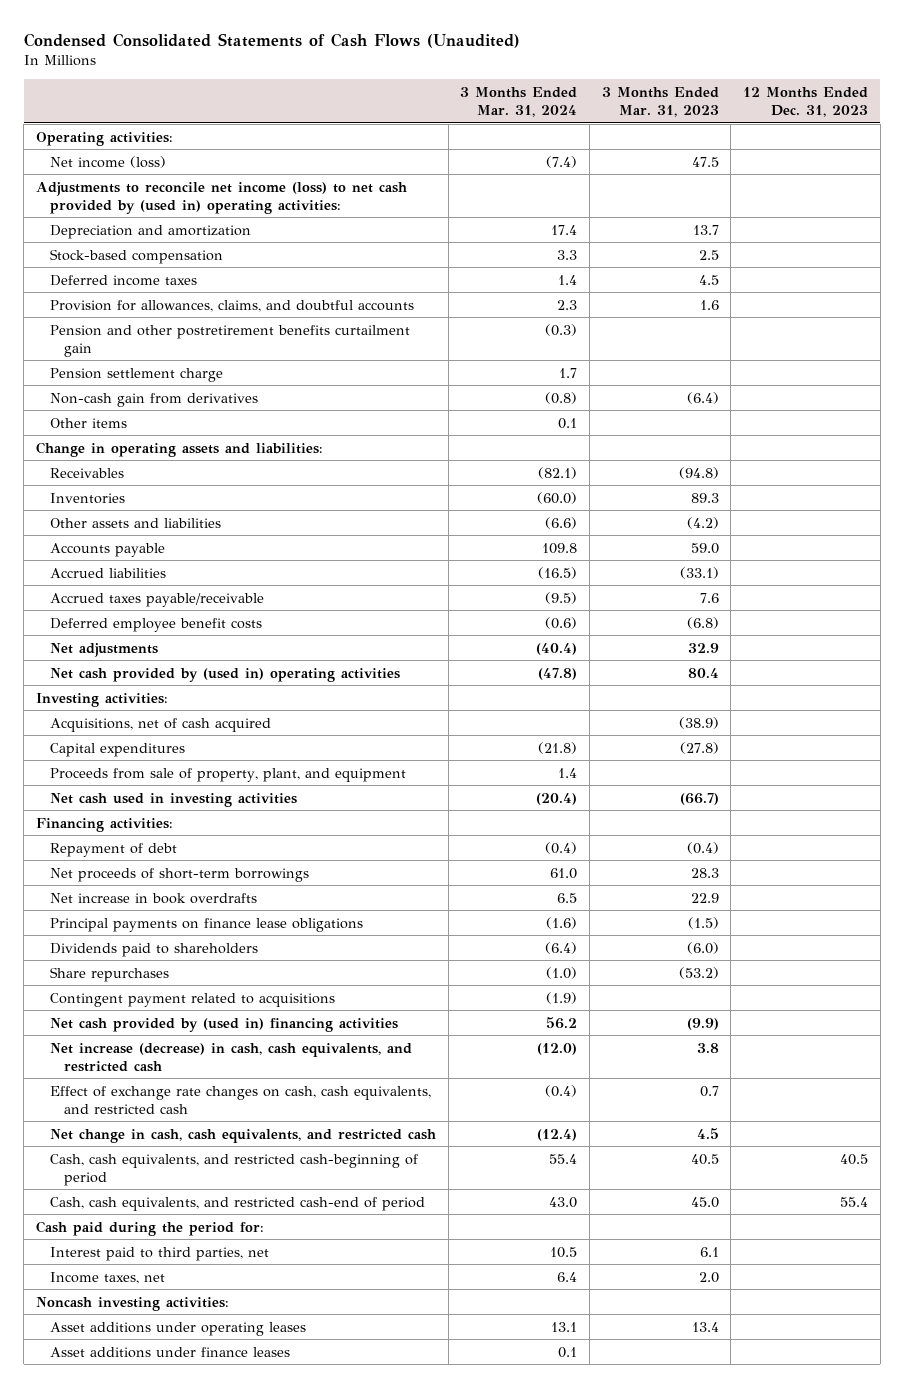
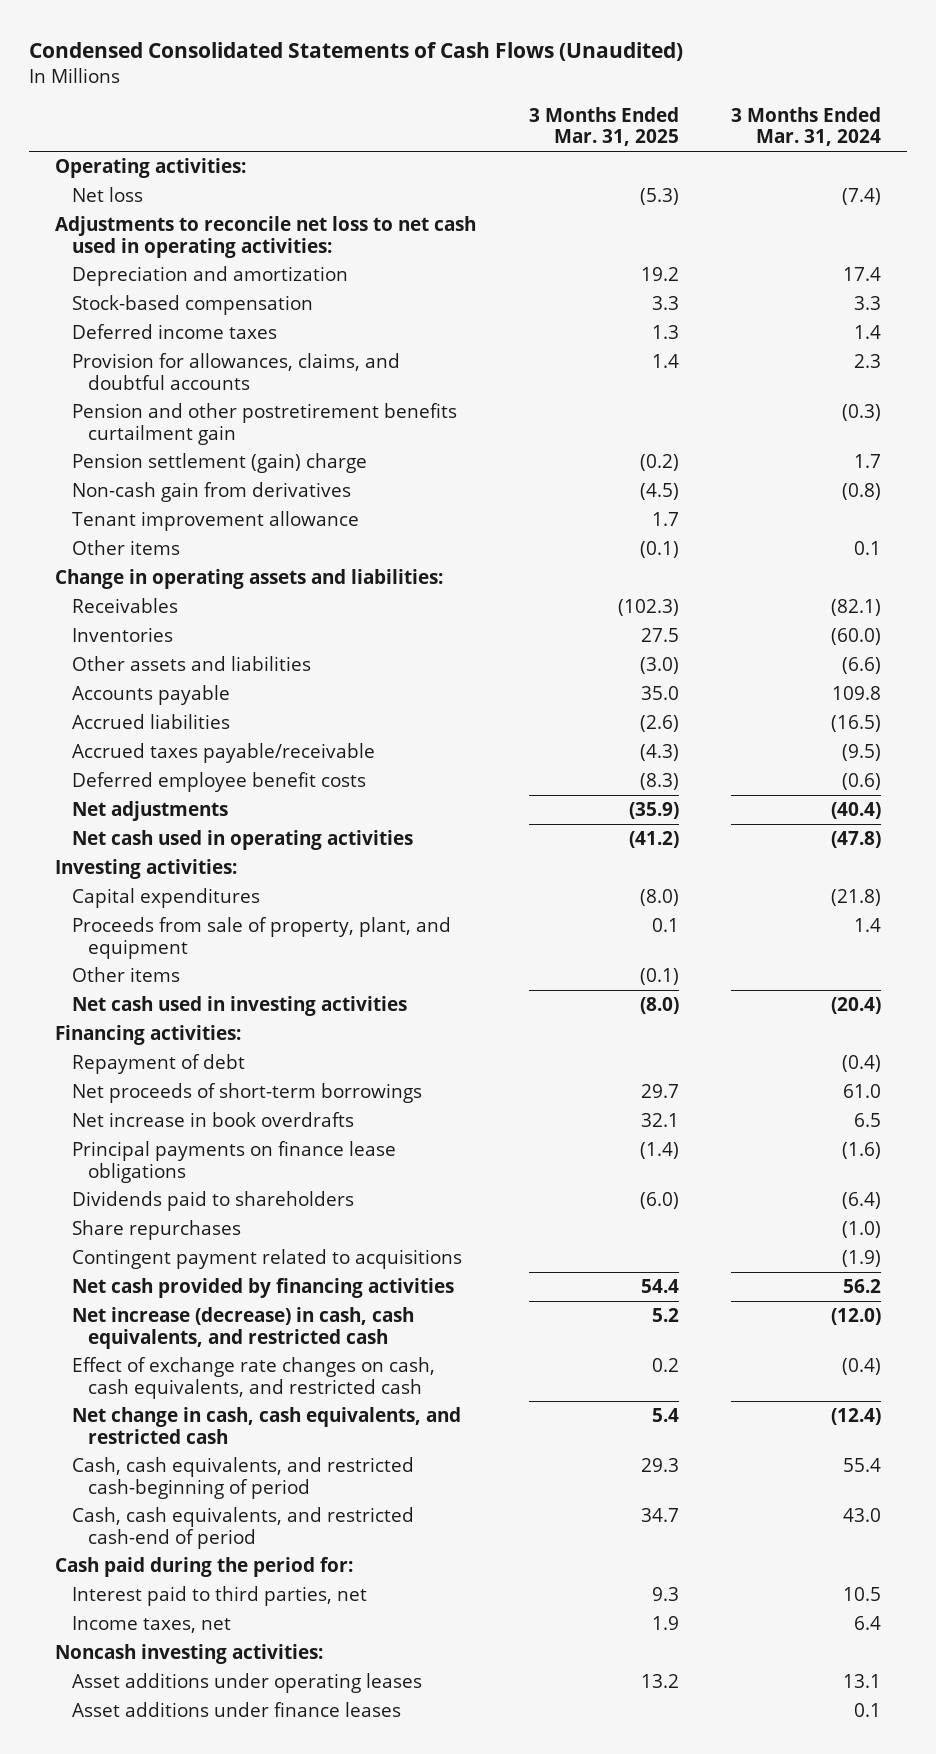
[601,86,719,118] 3 Months Ended Mar. 31, 2023 -> none
[743,86,869,118] 12 Months Ended Dec. 31, 2023 -> none
none -> [528,106,679,147] 3 Months Ended Mar. 31, 2025
[49,155,166,168] Net income (loss) -> [71,186,143,202] Net loss
[35,181,407,214] Adjustments to reconcile net income (loss) to net cash provided by (used in) operating activities: -> [55,215,477,258] Adjustments to reconcile net loss to net cash used in operating activities:
[49,367,223,382] Pension settlement charge -> [71,452,367,473] Pension settlement (gain) charge
none -> [71,510,359,531] Tenant improvement allowance
[49,667,400,682] Net cash provided by (used in) operating activities -> [71,829,413,850] Net cash used in operating activities
[49,717,271,732] Acquisitions, net of cash acquired -> none
none -> [71,966,180,982] Other items
[49,1017,398,1032] Net cash provided by (used in) financing activities -> [71,1277,454,1298] Net cash provided by financing activities

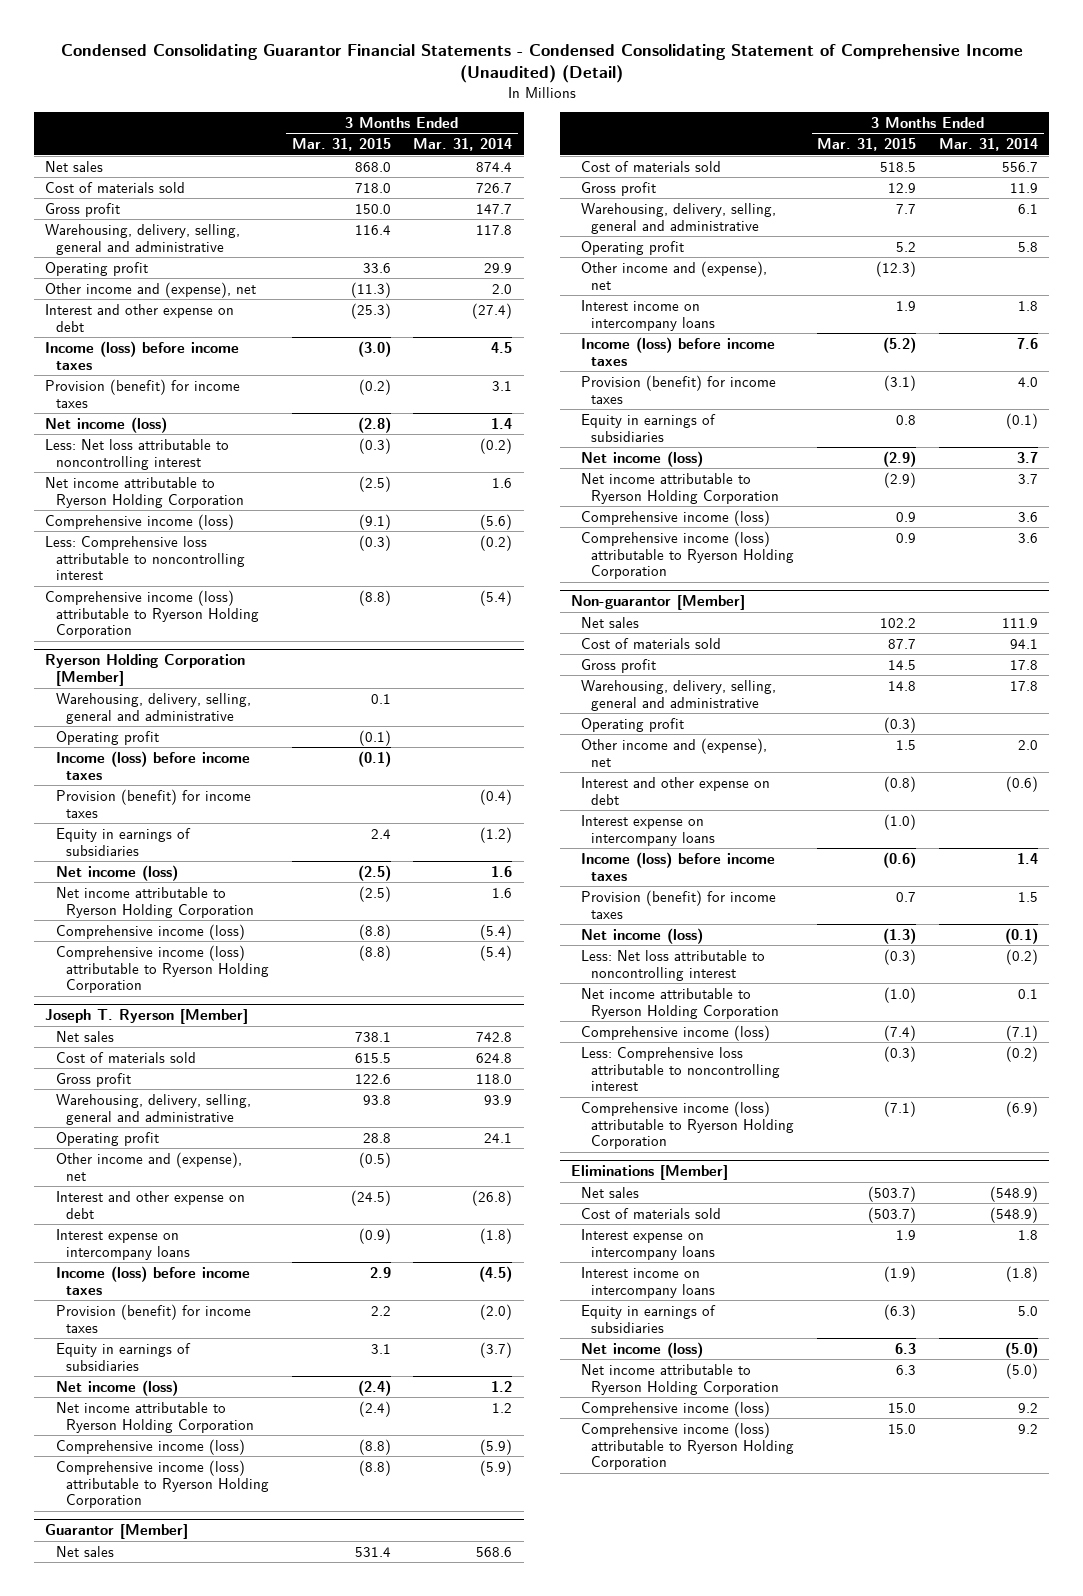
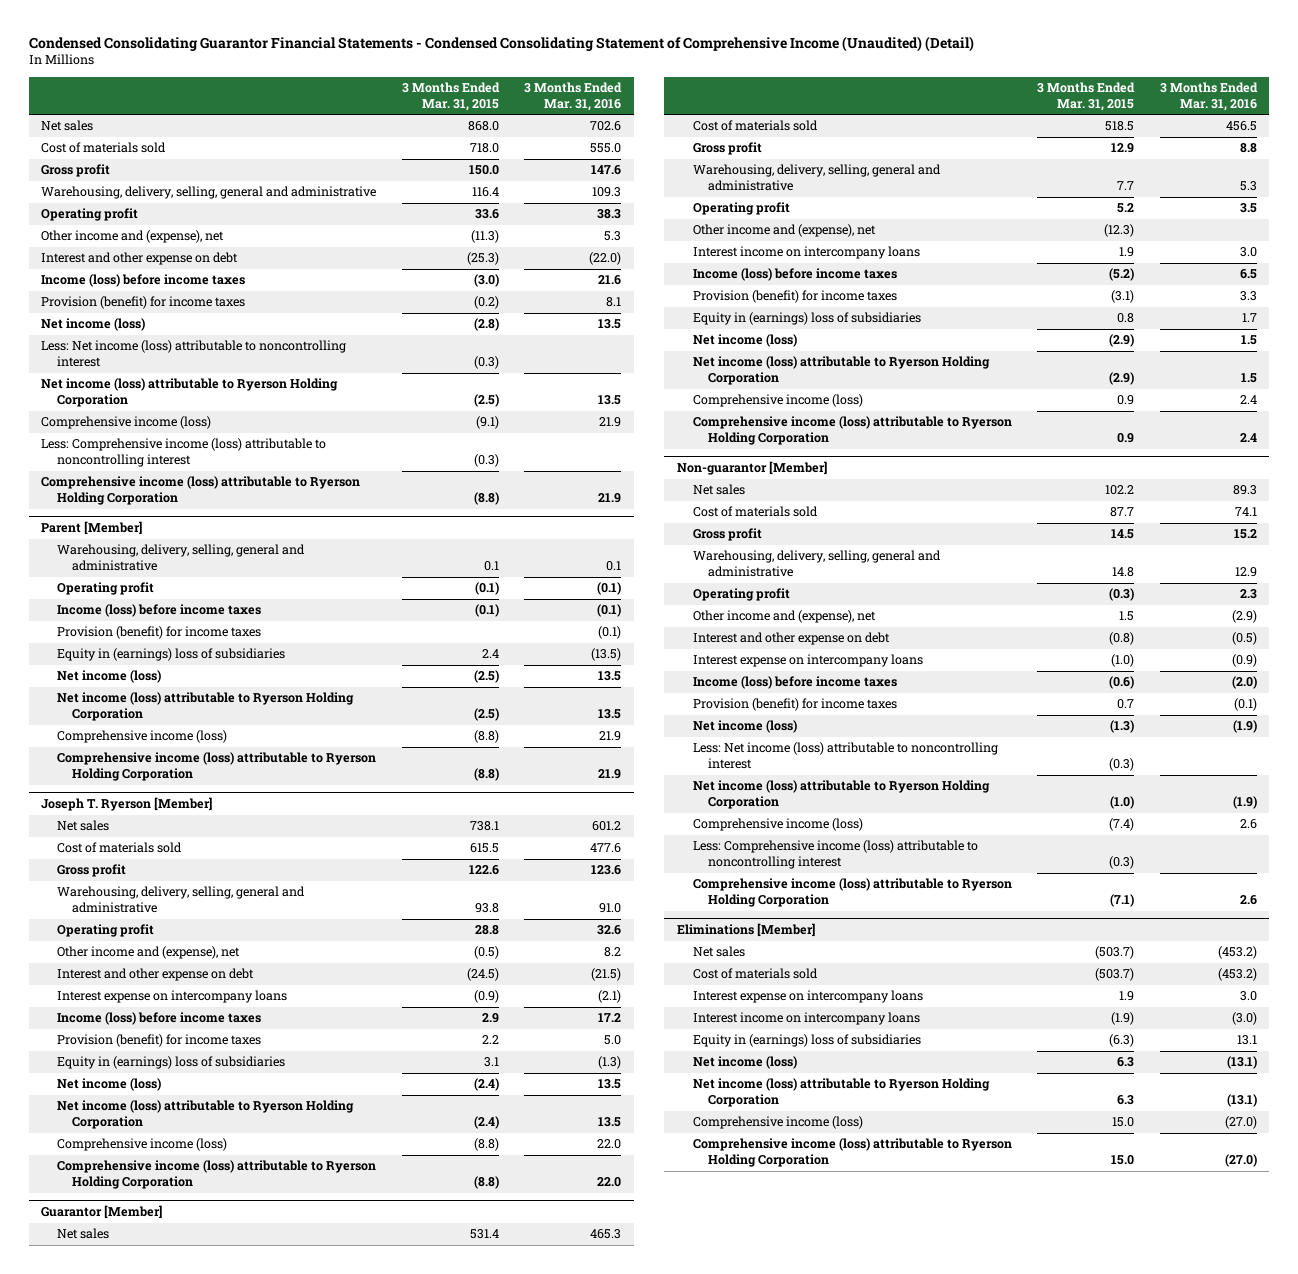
[413,138,513,152] Mar. 31, 2014 -> none
none -> [523,81,622,111] 3 Months Ended Mar. 31, 2016
[45,438,230,470] Less: Net loss attributable to noncontrolling interest -> [41,340,347,368] Less: Net income (loss) attributable to noncontrolling interest
[45,476,244,508] Net income attributable to Ryerson Holding Corporation -> [41,378,339,408] Net income (loss) attributable to Ryerson Holding Corporation
[45,535,245,581] Less: Comprehensive loss attributable to noncontrolling interest -> [41,438,327,468] Less: Comprehensive income (loss) attributable to noncontrolling interest
[45,654,246,686] Ryerson Holding Corporation [Member] -> [41,521,143,536] Parent [Member]
[55,827,191,856] Equity in earnings of subsidiaries -> [56,648,285,662] Equity in (earnings) loss of subsidiaries
[55,886,254,918] Net income attributable to Ryerson Holding Corporation -> [56,692,354,722] Net income (loss) attributable to Ryerson Holding Corporation
[55,1342,191,1371] Equity in earnings of subsidiaries -> [56,1056,285,1070] Equity in (earnings) loss of subsidiaries
[55,1401,254,1433] Net income attributable to Ryerson Holding Corporation -> [56,1100,354,1130] Net income (loss) attributable to Ryerson Holding Corporation
[581,413,717,442] Equity in earnings of subsidiaries -> [692,312,921,326] Equity in (earnings) loss of subsidiaries
[581,472,780,504] Net income attributable to Ryerson Holding Corporation -> [692,356,990,386] Net income (loss) attributable to Ryerson Holding Corporation
[581,949,766,981] Less: Net loss attributable to noncontrolling interest -> [692,742,998,770] Less: Net income (loss) attributable to noncontrolling interest
[581,987,780,1019] Net income attributable to Ryerson Holding Corporation -> [692,780,990,810] Net income (loss) attributable to Ryerson Holding Corporation
[581,1046,781,1092] Less: Comprehensive loss attributable to noncontrolling interest -> [692,840,978,870] Less: Comprehensive income (loss) attributable to noncontrolling interest
[581,1304,717,1333] Equity in earnings of subsidiaries -> [692,1034,921,1048] Equity in (earnings) loss of subsidiaries
[581,1363,780,1395] Net income attributable to Ryerson Holding Corporation -> [692,1078,990,1108] Net income (loss) attributable to Ryerson Holding Corporation

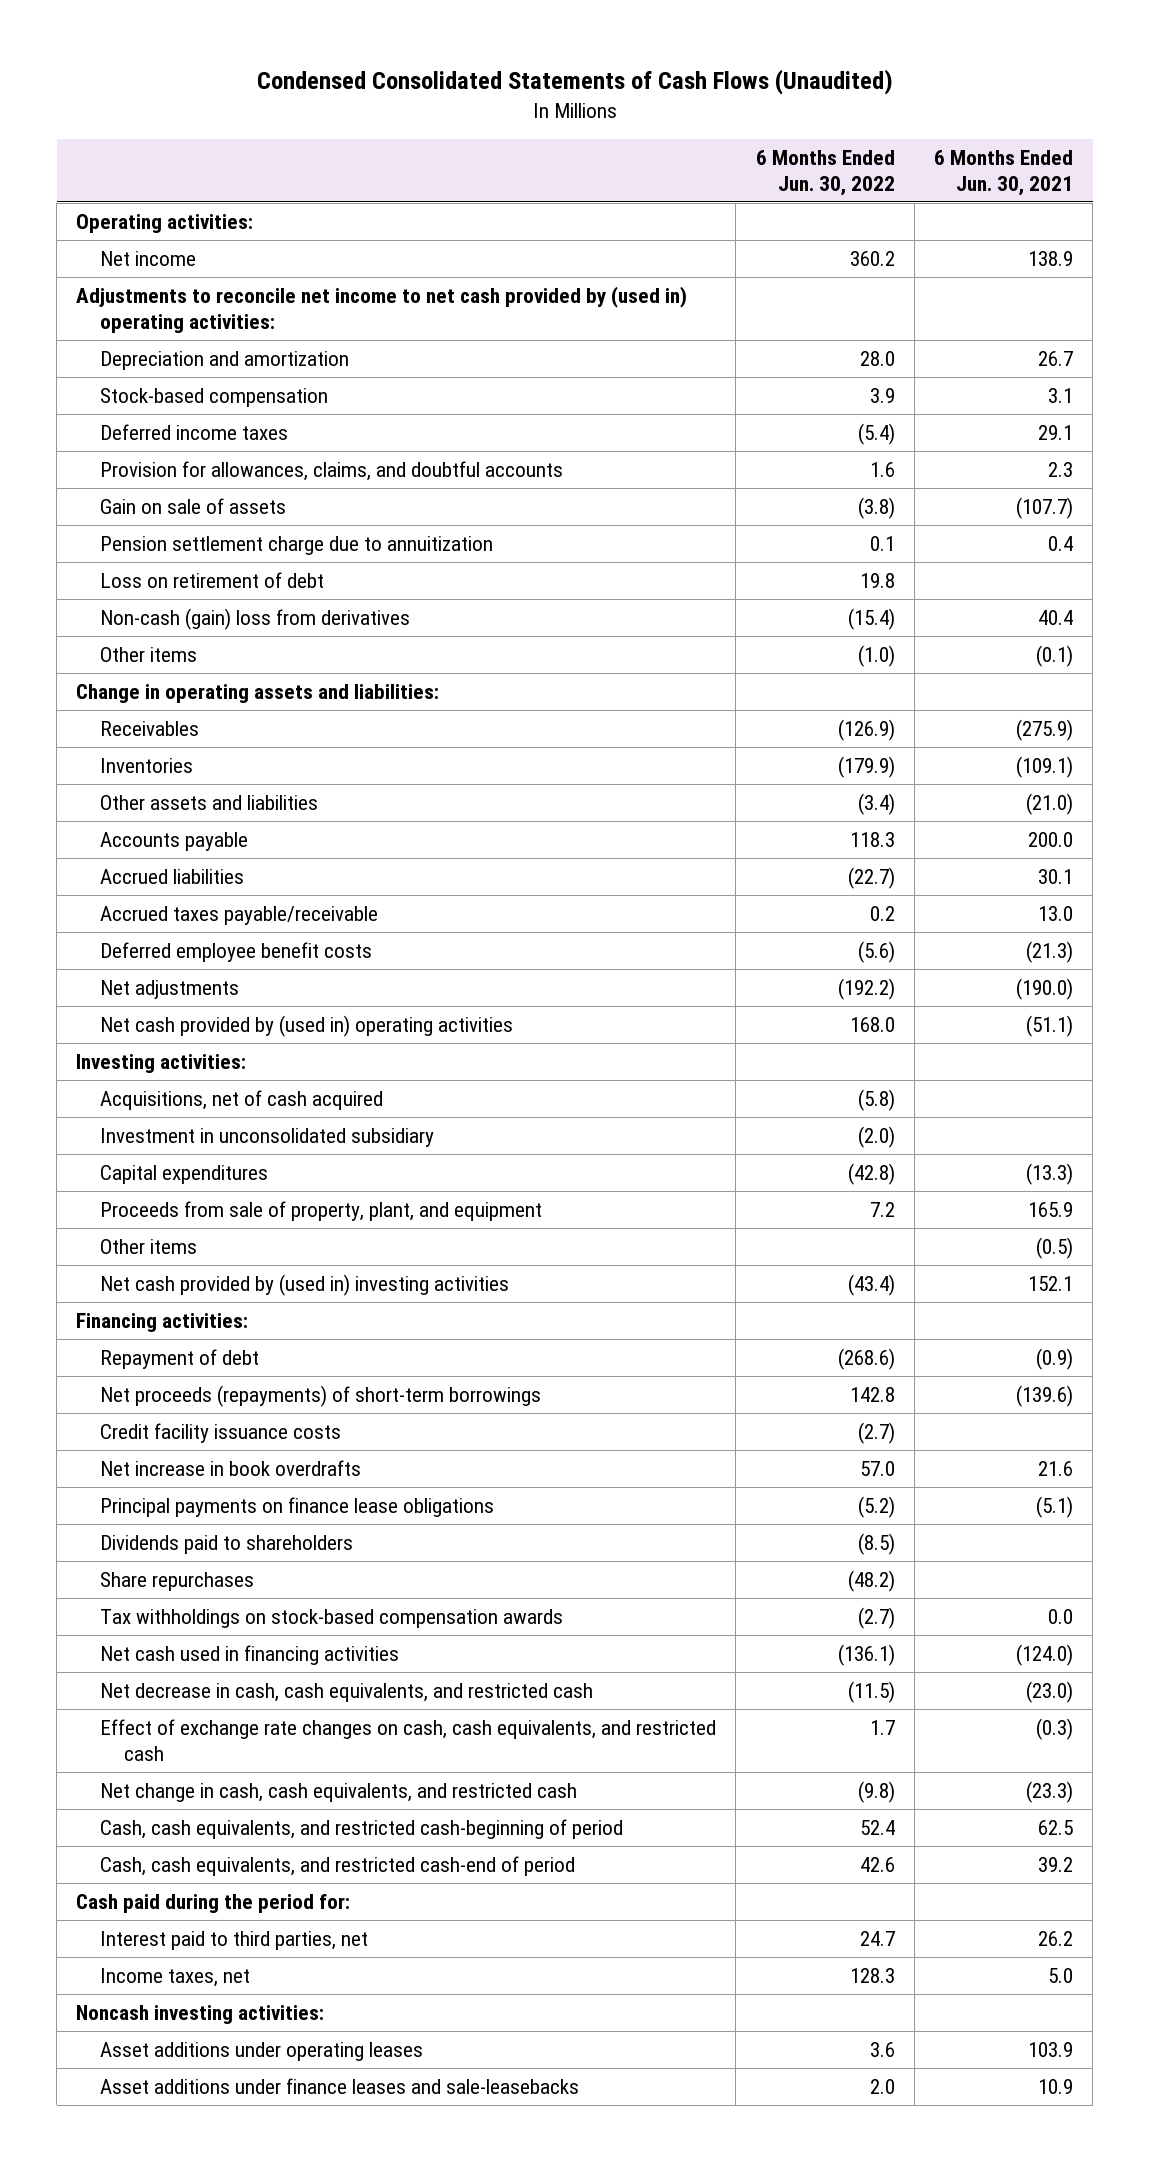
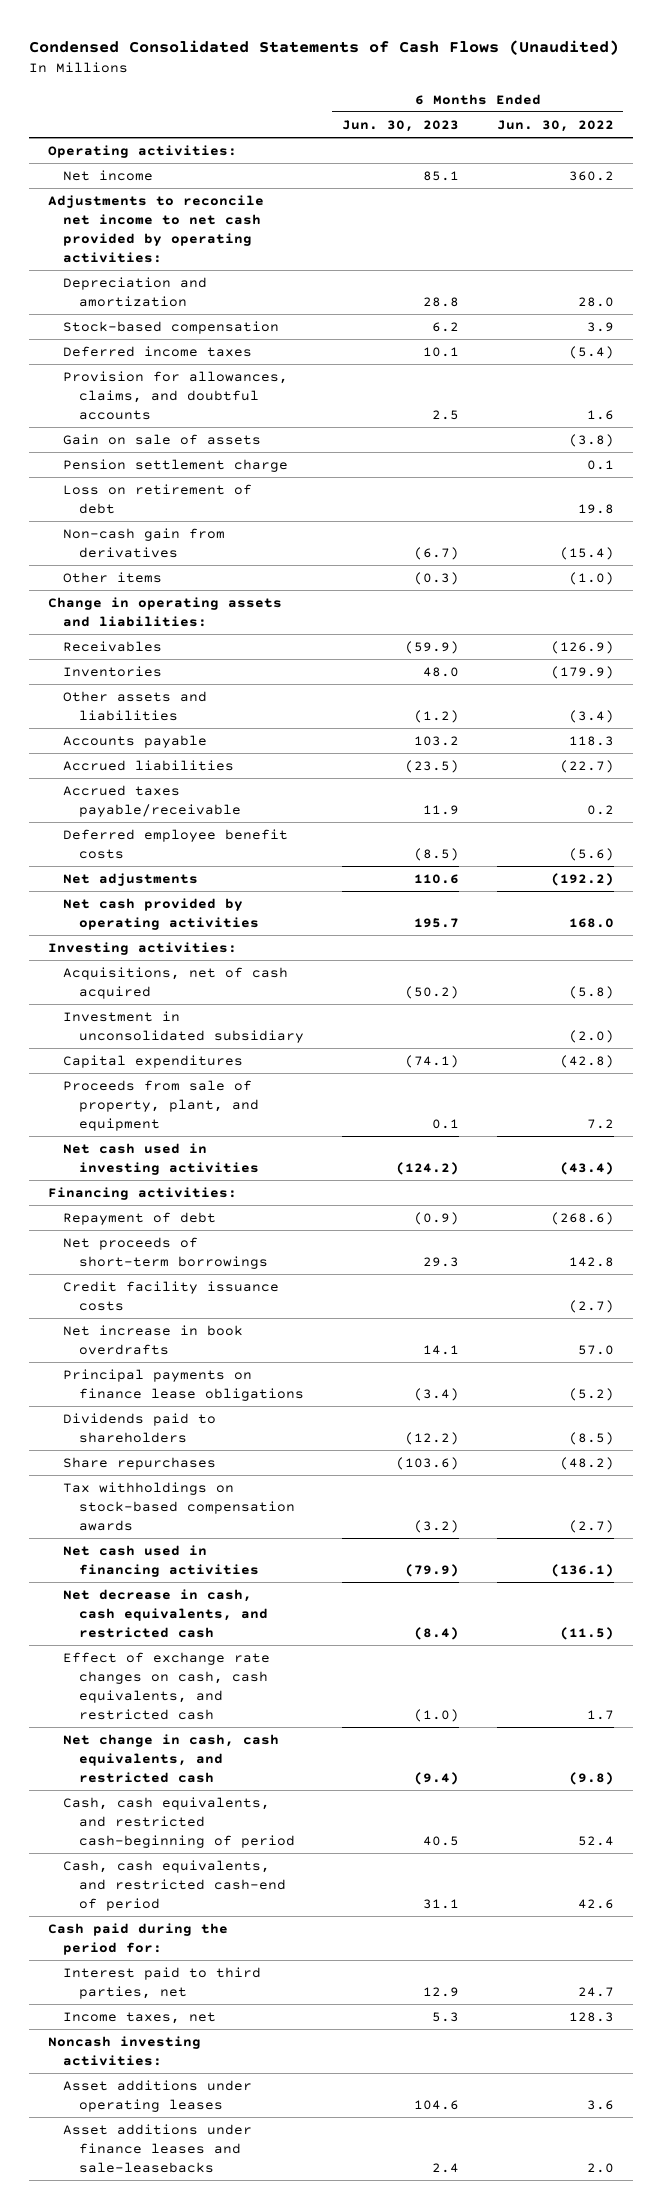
[934,149,1074,196] 6 Months Ended Jun. 30, 2021 -> none
none -> [341,119,459,132] Jun. 30, 2023
[76,285,688,333] Adjustments to reconcile net income to net cash provided by (used in) operating activities: -> [48,194,265,264] Adjustments to reconcile net income to net cash provided by operating activities:
[100,535,494,555] Pension settlement charge due to annuitization -> [63,458,289,472] Pension settlement charge
[100,607,411,630] Non-cash (gain) loss from derivatives -> [63,527,226,559] Non-cash gain from derivatives
[100,1014,514,1037] Net cash provided by (used in) operating activities -> [63,897,259,931] Net cash provided by operating activities
[100,1238,198,1254] Other items -> none
[100,1273,510,1296] Net cash provided by (used in) investing activities -> [63,1142,259,1176] Net cash used in investing activities
[100,1384,542,1407] Net proceeds (repayments) of short-term borrowings -> [63,1236,268,1270] Net proceeds of short-term borrowings

